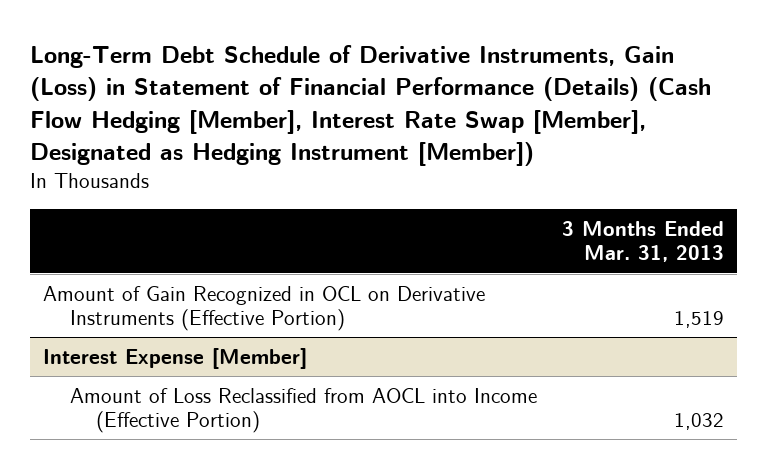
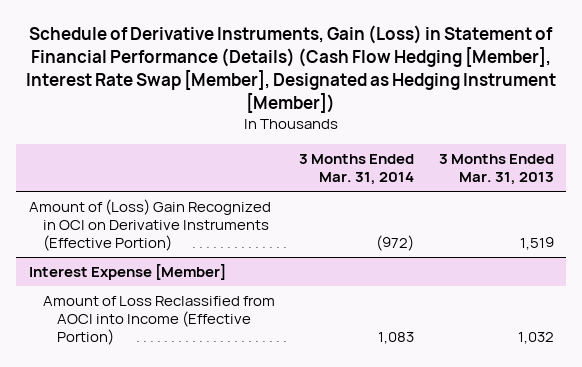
[29,44,711,167] Long-Term Debt Schedule of Derivative Instruments, Gain (Loss) in Statement of Financial Performance (Details) (Cash Flow Hedging [Member], Interest Rate Swap [Member], Designated as Hedging Instrument [Member]) -> [26,24,557,113] Schedule of Derivative Instruments, Gain (Loss) in Statement of Financial Performance (Details) (Cash Flow Hedging [Member], Interest Rate Swap [Member], Designated as Hedging Instrument [Member])
none -> [299,154,415,185] 3 Months Ended Mar. 31, 2014
[42,285,485,332] Amount of Gain Recognized in OCL on Derivative Instruments (Effective Portion) -> [28,199,271,251] Amount of (Loss) Gain Recognized in OCI on Derivative Instruments (Effective Portion)
[69,387,537,434] Amount of Loss Reclassified from AOCL into Income (Effective Portion) -> [42,296,275,345] Amount of Loss Reclassified from AOCI into Income (Effective Portion)

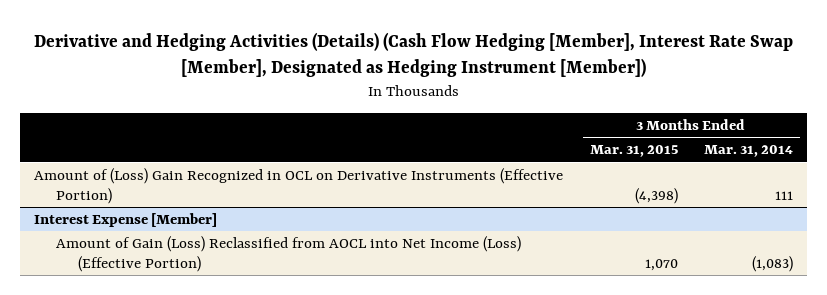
[26,24,557,113] Schedule of Derivative Instruments, Gain (Loss) in Statement of Financial Performance (Details) (Cash Flow Hedging [Member], Interest Rate Swap [Member], Designated as Hedging Instrument [Member]) -> [33,31,793,78] Derivative and Hedging Activities (Details) (Cash Flow Hedging [Member], Interest Rate Swap [Member], Designated as Hedging Instrument [Member])
[438,154,554,185] 3 Months Ended Mar. 31, 2013 -> none
none -> [589,145,678,158] Mar. 31, 2015
[28,199,271,251] Amount of (Loss) Gain Recognized in OCI on Derivative Instruments (Effective Portion) -> [33,167,563,204] Amount of (Loss) Gain Recognized in OCL on Derivative Instruments (Effective Portion)
[376,234,415,251] (972) -> [775,190,794,200] 111
[42,296,275,345] Amount of Loss Reclassified from AOCI into Income (Effective Portion) -> [55,235,521,272] Amount of Gain (Loss) Reclassified from AOCL into Net Income (Loss) (Effective Portion)
[378,331,415,344] 1,083 -> [752,255,794,272] (1,083)

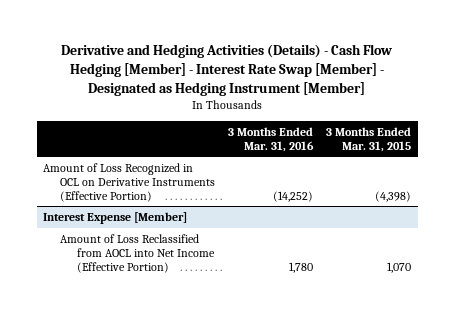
[33,31,793,78] Derivative and Hedging Activities (Details) (Cash Flow Hedging [Member], Interest Rate Swap [Member], Designated as Hedging Instrument [Member]) -> [61,44,393,96] Derivative and Hedging Activities (Details) - Cash Flow Hedging [Member] - Interest Rate Swap [Member] - Designated as Hedging Instrument [Member]
[704,145,794,158] Mar. 31, 2014 -> none
none -> [228,126,315,152] 3 Months Ended Mar. 31, 2016
[33,167,563,204] Amount of (Loss) Gain Recognized in OCL on Derivative Instruments (Effective Portion) -> [43,162,216,202] Amount of Loss Recognized in OCL on Derivative Instruments (Effective Portion)
[55,235,521,272] Amount of Gain (Loss) Reclassified from AOCL into Net Income (Loss) (Effective Portion) -> [60,233,216,273] Amount of Loss Reclassified from AOCL into Net Income (Effective Portion)

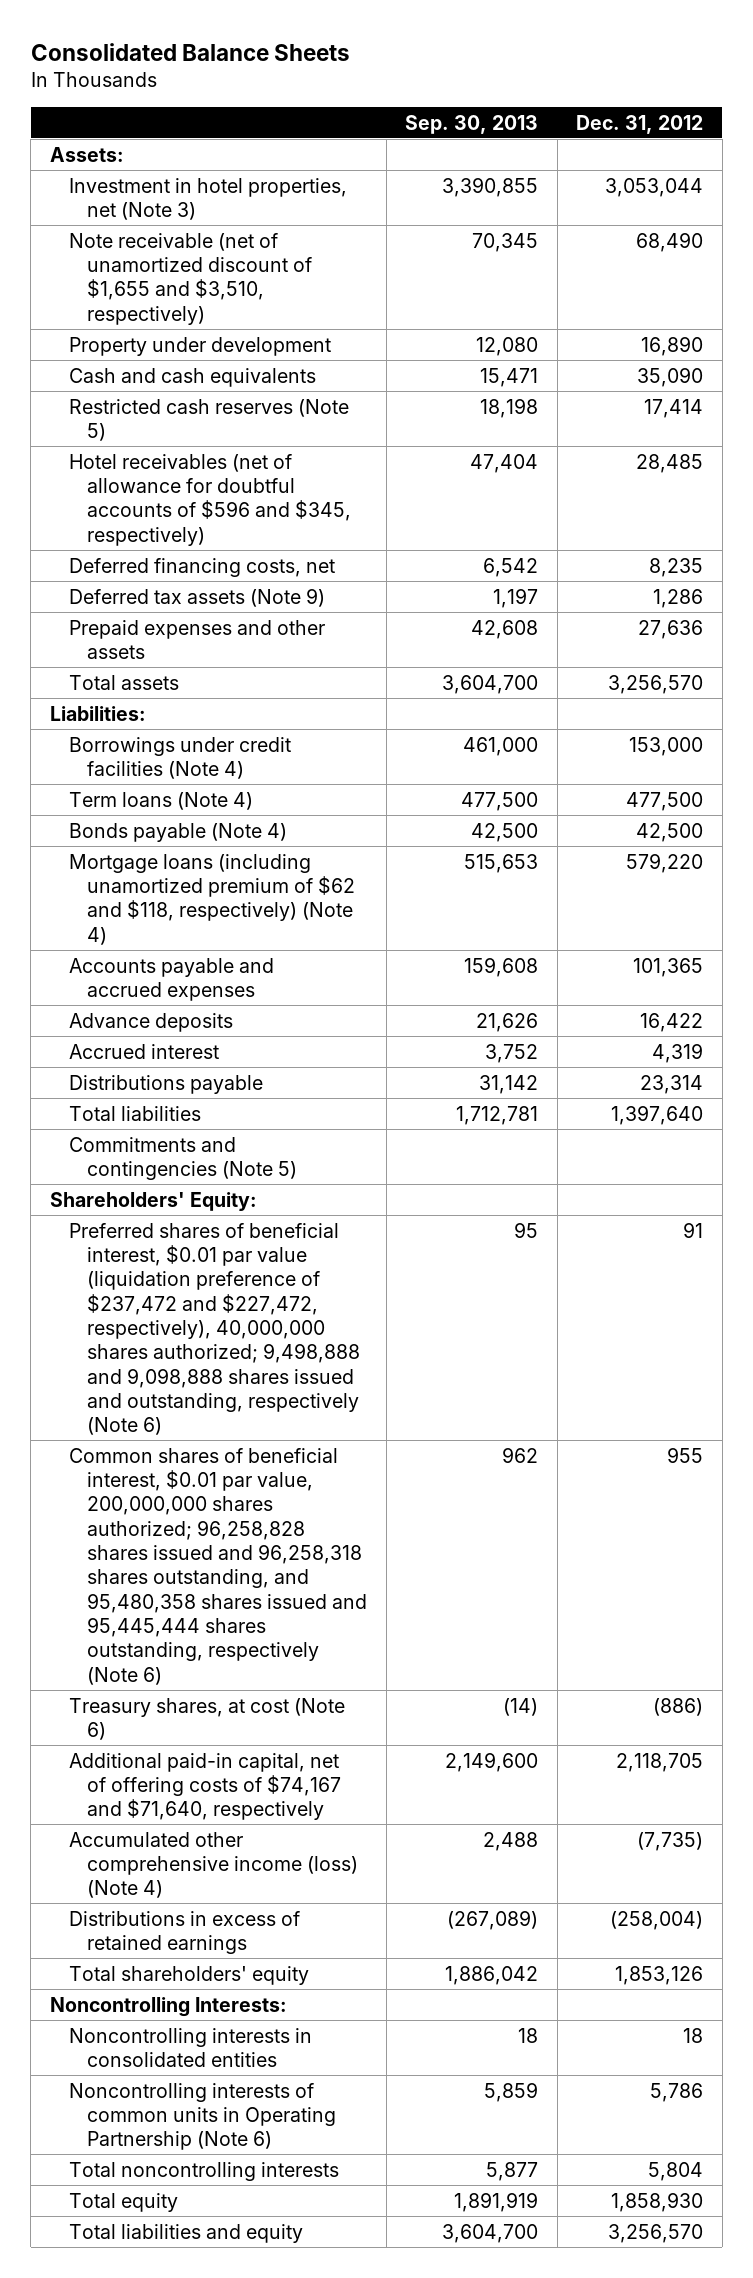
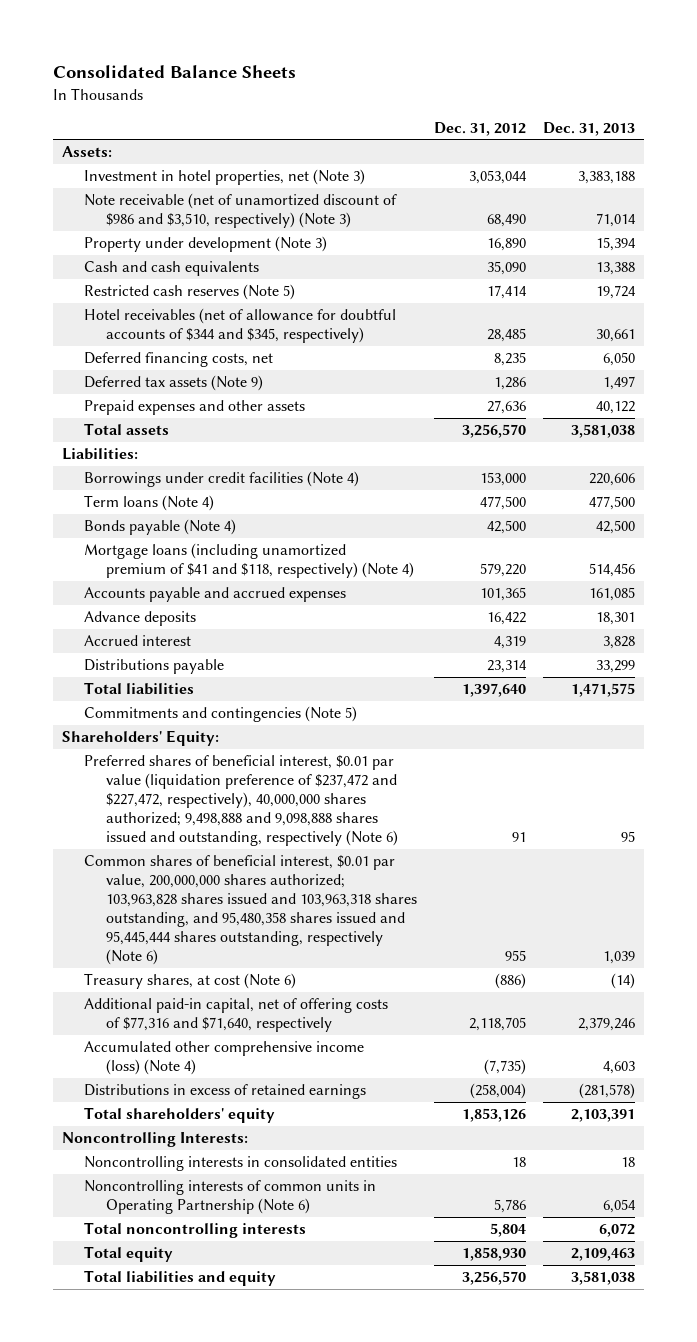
[405,114,539,134] Sep. 30, 2013 -> none
none -> [543,121,636,136] Dec. 31, 2013
[68,232,313,325] Note receivable (net of unamortized discount of $1,655 and $3,510, respectively) -> [83,193,397,229] Note receivable (net of unamortized discount of $986 and $3,510, respectively) (Note 3)
[68,336,331,356] Property under development -> [83,236,327,253] Property under development (Note 3)
[68,453,352,546] Hotel receivables (net of allowance for doubtful accounts of $596 and $345, respectively) -> [83,308,396,344] Hotel receivables (net of allowance for doubtful accounts of $344 and $345, respectively)
[68,853,356,945] Mortgage loans (including unamortized premium of $62 and $118, respectively) (Note 4) -> [83,543,414,579] Mortgage loans (including unamortized premium of $41 and $118, respectively) (Note 4)
[68,1447,368,1685] Common shares of beneficial interest, $0.01 par value, 200,000,000 shares authorized; 96,258,828 shares issued and 96,258,318 shares outstanding, and 95,480,358 shares issued and 95,445,444 shares outstanding, respectively (Note 6) -> [83,855,417,966] Common shares of beneficial interest, $0.01 par value, 200,000,000 shares authorized; 103,963,828 shares issued and 103,963,318 shares outstanding, and 95,480,358 shares issued and 95,445,444 shares outstanding, respectively (Note 6)
[68,1752,342,1821] Additional paid-in capital, net of offering costs of $74,167 and $71,640, respectively -> [83,998,388,1033] Additional paid-in capital, net of offering costs of $77,316 and $71,640, respectively

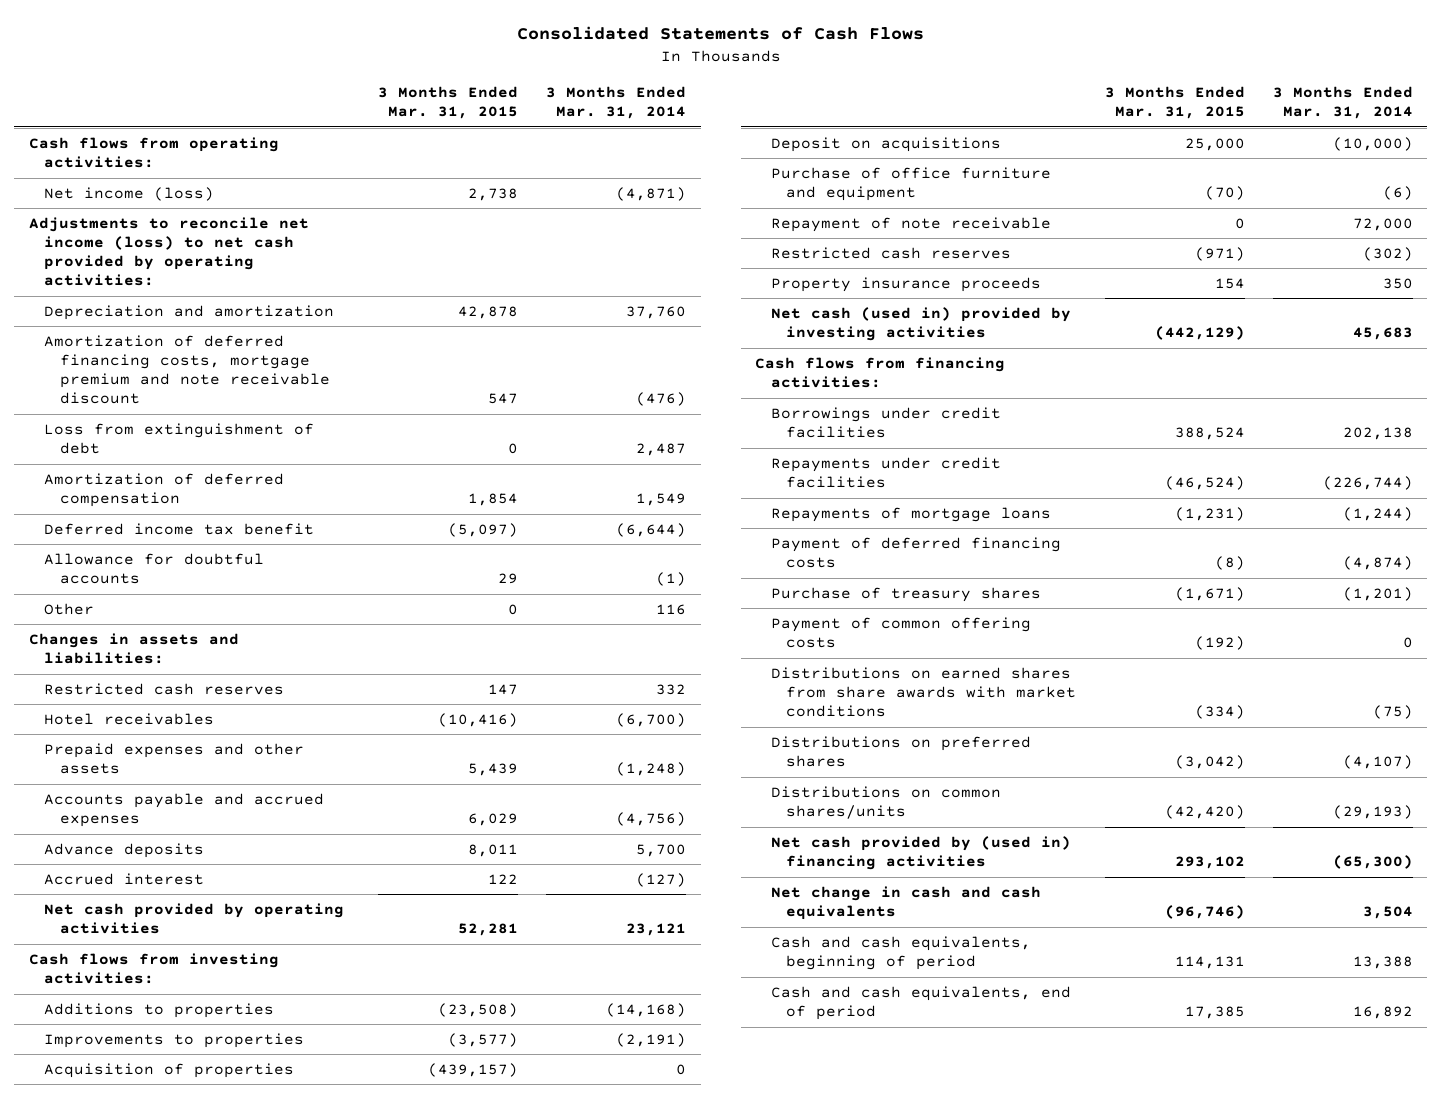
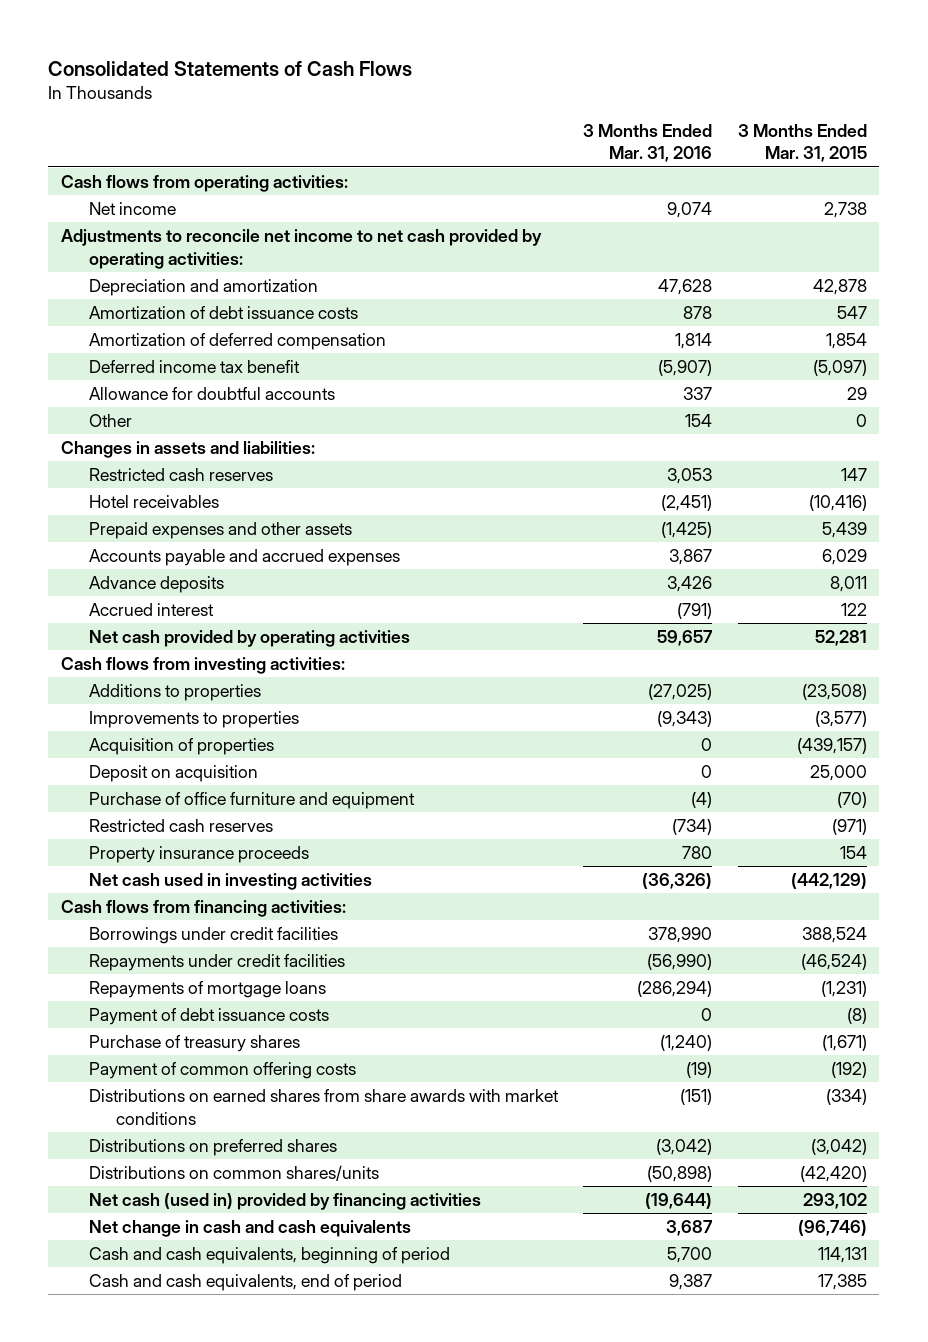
[546,86,687,120] 3 Months Ended Mar. 31, 2014 -> none
none -> [583,123,713,163] 3 Months Ended Mar. 31, 2016
[44,186,215,201] Net income (loss) -> [88,202,176,216] Net income
[28,216,309,287] Adjustments to reconcile net income (loss) to net cash provided by operating activities: -> [60,229,542,269] Adjustments to reconcile net income to net cash provided by operating activities:
[44,422,315,455] Loss from extinguishment of debt -> none
[44,334,330,405] Amortization of deferred financing costs, mortgage premium and note receivable discount -> [88,306,358,320] Amortization of debt issuance costs
[770,136,1001,152] Deposit on acquisitions -> [88,765,258,783] Deposit on acquisition
[770,216,1051,232] Repayment of note receivable -> none
[770,306,1071,342] Net cash (used in) provided by investing activities -> [88,873,372,891] Net cash used in investing activities
[770,536,1061,569] Payment of deferred financing costs -> [88,1008,329,1026] Payment of debt issuance costs
[770,835,1071,871] Net cash provided by (used in) financing activities -> [88,1193,481,1211] Net cash (used in) provided by financing activities

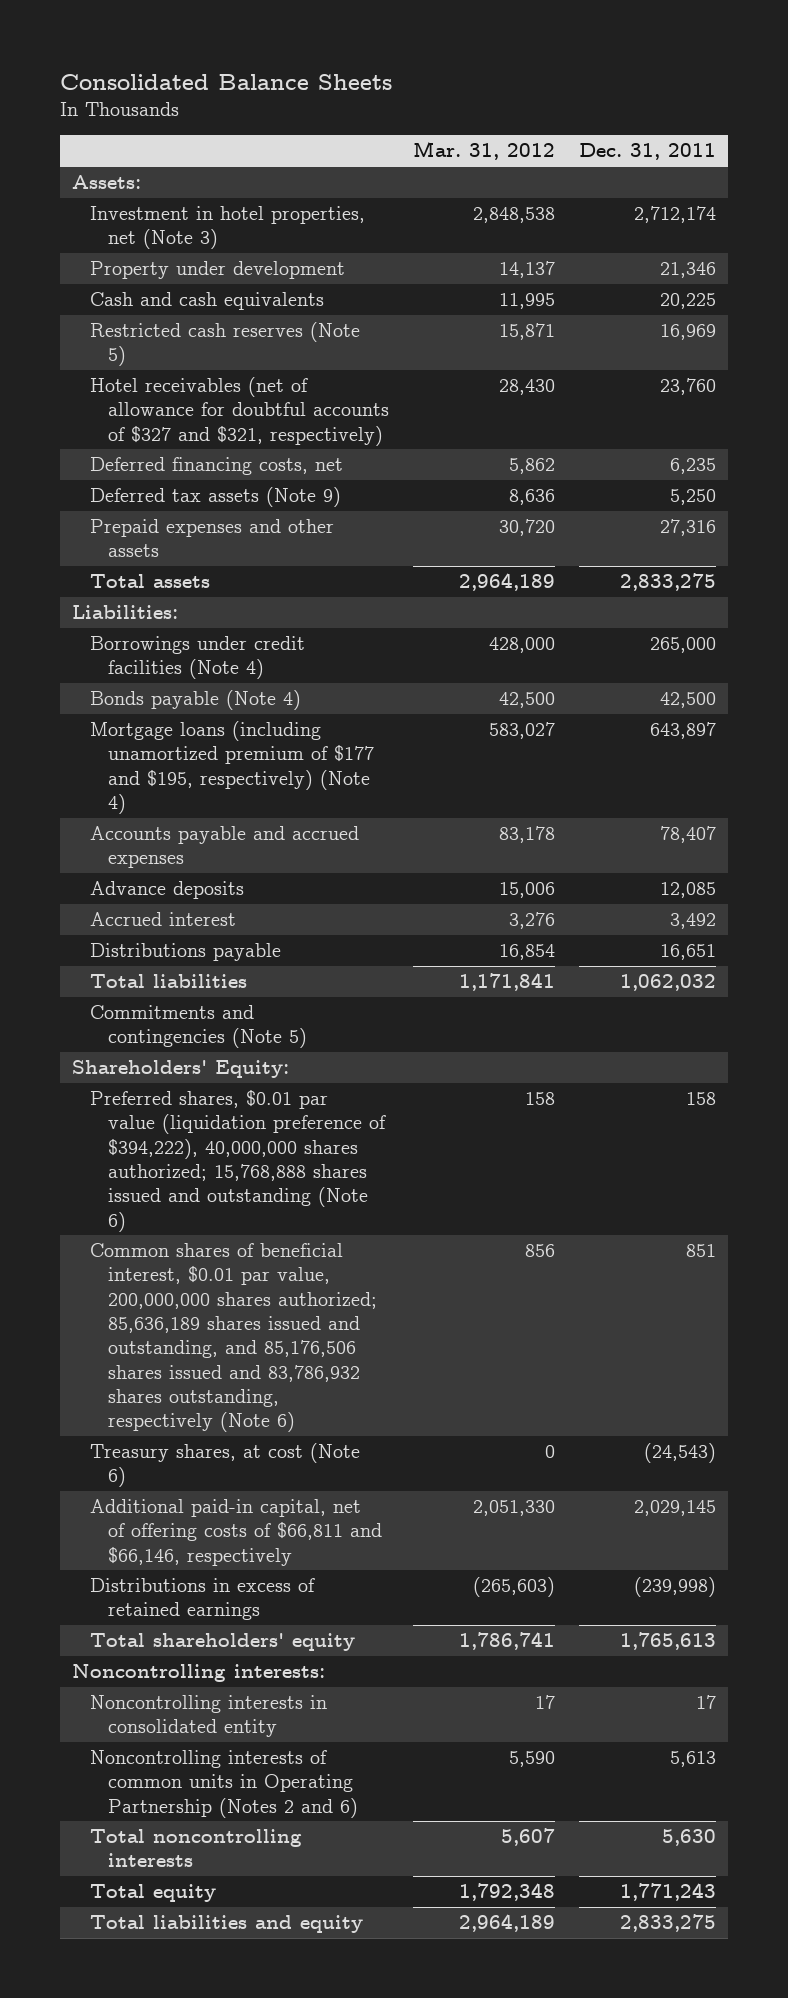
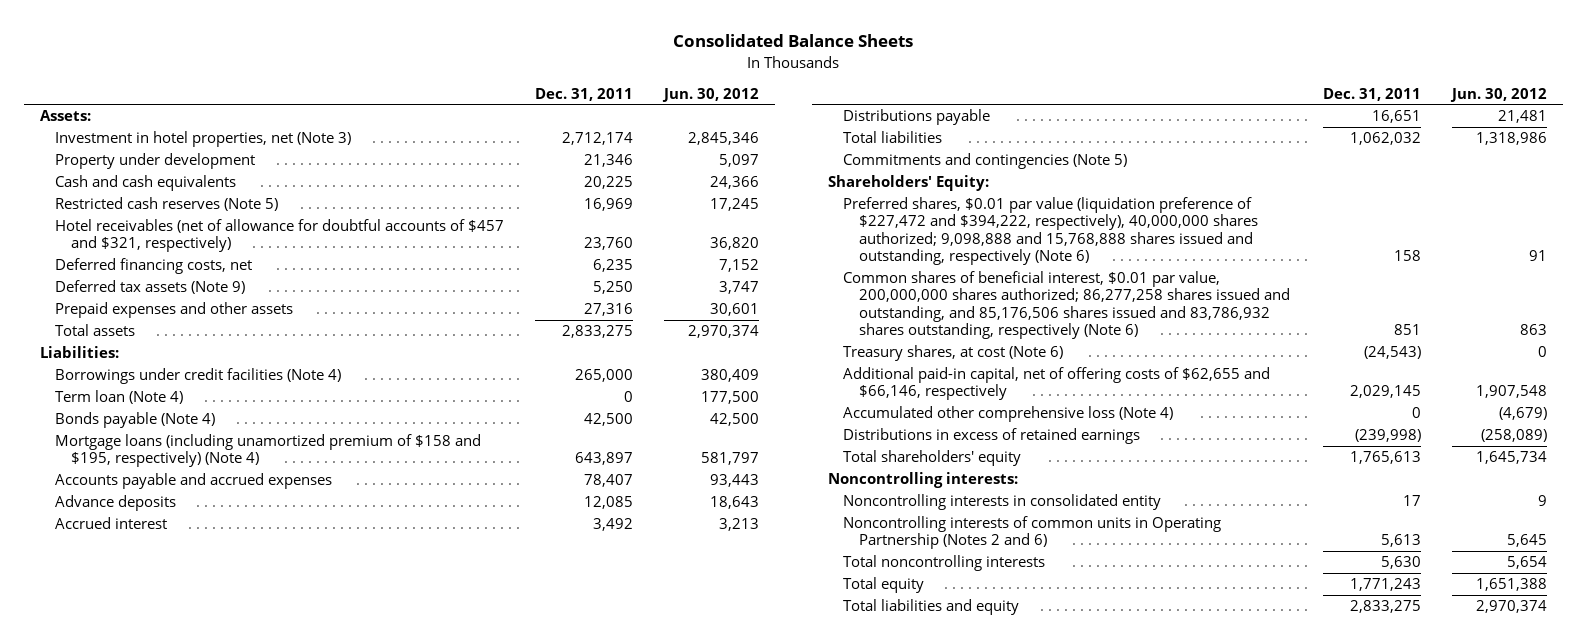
[413,141,556,161] Mar. 31, 2012 -> none
none -> [662,87,760,102] Jun. 30, 2012
[89,377,390,446] Hotel receivables (net of allowance for doubtful accounts of $327 and $321, respectively) -> [55,219,505,253] Hotel receivables (net of allowance for doubtful accounts of $457 and $321, respectively)
none -> [55,390,184,405] Term loan (Note 4)
[89,721,375,814] Mortgage loans (including unamortized premium of $177 and $195, respectively) (Note 4) -> [55,434,482,468] Mortgage loans (including unamortized premium of $158 and $195, respectively) (Note 4)
[89,1090,387,1232] Preferred shares, $0.01 par value (liquidation preference of $394,222), 40,000,000 shares authorized; 15,768,888 shares issued and outstanding (Note 6) -> [843,197,1258,266] Preferred shares, $0.01 par value (liquidation preference of $227,472 and $394,222, respectively), 40,000,000 shares authorized; 9,098,888 and 15,768,888 shares issued and outstanding, respectively (Note 6)
[89,1243,378,1433] Common shares of beneficial interest, $0.01 par value, 200,000,000 shares authorized; 85,636,189 shares issued and outstanding, and 85,176,506 shares issued and 83,786,932 shares outstanding, respectively (Note 6) -> [843,271,1290,340] Common shares of beneficial interest, $0.01 par value, 200,000,000 shares authorized; 86,277,258 shares issued and outstanding, and 85,176,506 shares issued and 83,786,932 shares outstanding, respectively (Note 6)
[89,1499,383,1566] Additional paid-in capital, net of offering costs of $66,811 and $66,146, respectively -> [843,367,1271,401] Additional paid-in capital, net of offering costs of $62,655 and $66,146, respectively
none -> [843,406,1174,423] Accumulated other comprehensive loss (Note 4)

